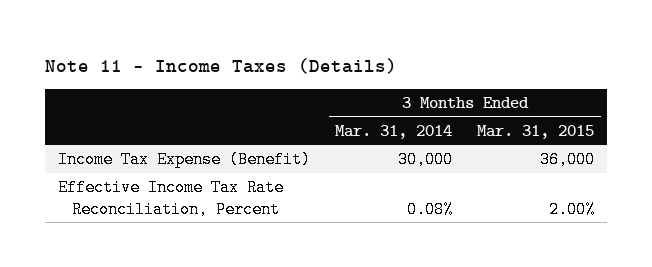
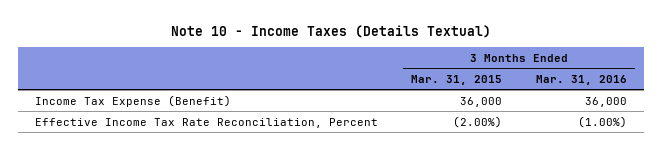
[45,57,398,74] Note 11 - Income Taxes (Details) -> [170,24,491,38] Note 10 - Income Taxes (Details Textual)
[334,124,452,139] Mar. 31, 2014 -> none
none -> [535,74,627,85] Mar. 31, 2016
[549,200,596,218] 2.00% -> [453,115,503,128] (2.00%)

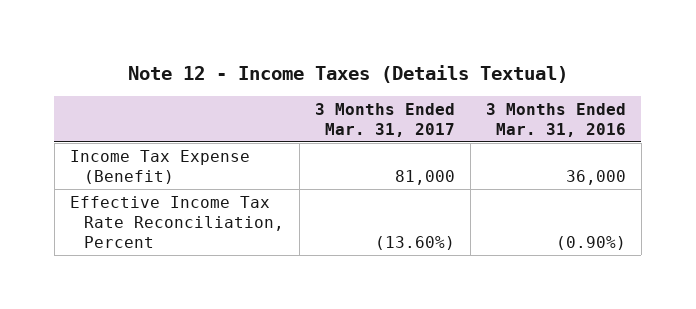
[170,24,491,38] Note 10 - Income Taxes (Details Textual) -> [127,64,568,83] Note 12 - Income Taxes (Details Textual)
[411,74,503,85] Mar. 31, 2015 -> none
none -> [315,102,456,137] 3 Months Ended Mar. 31, 2017
[577,115,627,128] (1.00%) -> [555,236,626,251] (0.90%)

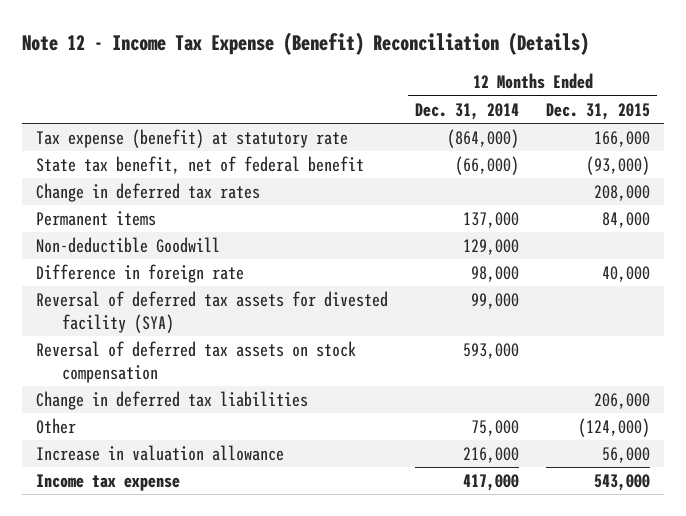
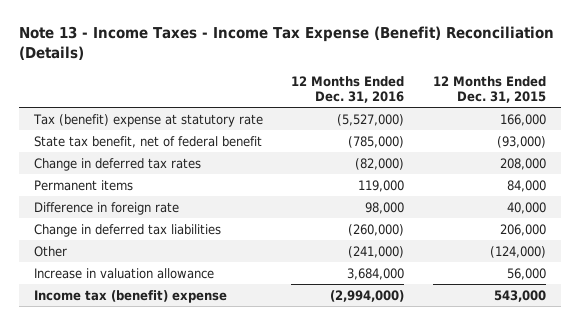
[21,32,589,56] Note 12 - Income Tax Expense (Benefit) Reconciliation (Details) -> [19,26,555,60] Note 13 - Income Taxes - Income Tax Expense (Benefit) Reconciliation (Details)
[415,102,520,120] Dec. 31, 2014 -> none
none -> [291,75,405,103] 12 Months Ended Dec. 31, 2016
[35,129,348,149] Tax expense (benefit) at statutory rate -> [32,113,263,127] Tax (benefit) expense at statutory rate
[35,237,220,254] Non-deductible Goodwill -> none
[35,291,388,333] Reversal of deferred tax assets for divested facility (SYA) -> none
[35,341,356,383] Reversal of deferred tax assets on stock compensation -> none
[35,474,180,492] Income tax expense -> [33,289,227,303] Income tax (benefit) expense

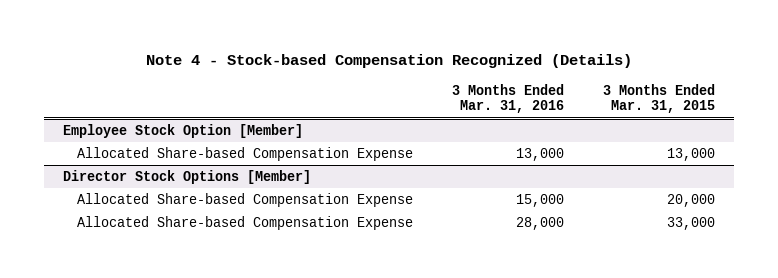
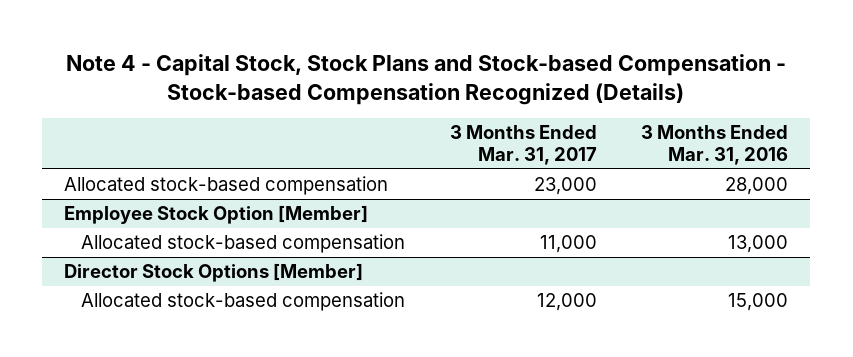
[146,53,633,68] Note 4 - Stock-based Compensation Recognized (Details) -> [66,54,787,105] Note 4 - Capital Stock, Stock Plans and Stock-based Compensation - Stock-based Compensation Recognized (Details)
[602,83,715,114] 3 Months Ended Mar. 31, 2015 -> none
none -> [449,125,597,166] 3 Months Ended Mar. 31, 2017
none -> [64,176,389,196] Allocated stock-based compensation
[76,147,413,162] Allocated Share-based Compensation Expense -> [81,234,406,254] Allocated stock-based compensation
[76,216,413,231] Allocated Share-based Compensation Expense -> none
[76,193,413,208] Allocated Share-based Compensation Expense -> [81,292,406,312] Allocated stock-based compensation

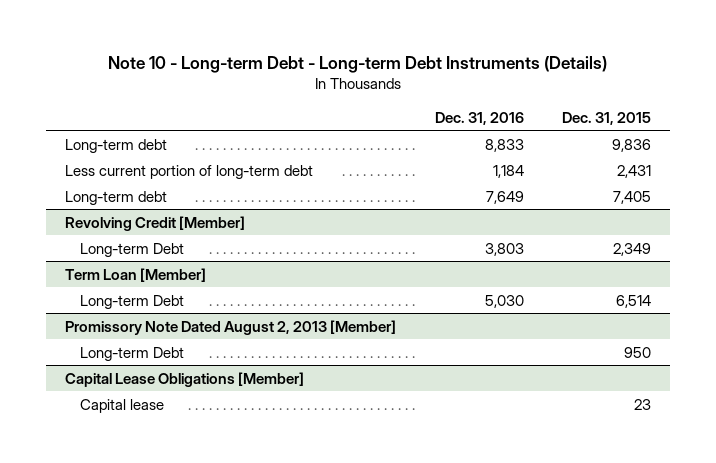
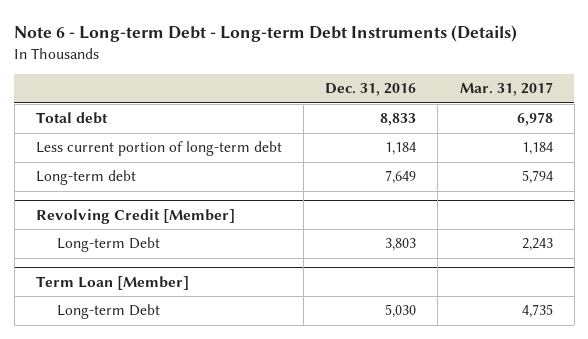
[108,56,608,74] Note 10 - Long-term Debt - Long-term Debt Instruments (Details) -> [14,24,518,42] Note 6 - Long-term Debt - Long-term Debt Instruments (Details)
[562,111,652,125] Dec. 31, 2015 -> none
none -> [459,82,553,97] Mar. 31, 2017
[65,138,168,153] Long-term debt -> [35,112,108,125] Total debt
[65,319,397,335] Promissory Note Dated August 2, 2013 [Member] -> none
[79,346,184,361] Long-term Debt -> none
[65,371,305,387] Capital Lease Obligations [Member] -> none
[79,398,164,413] Capital lease -> none

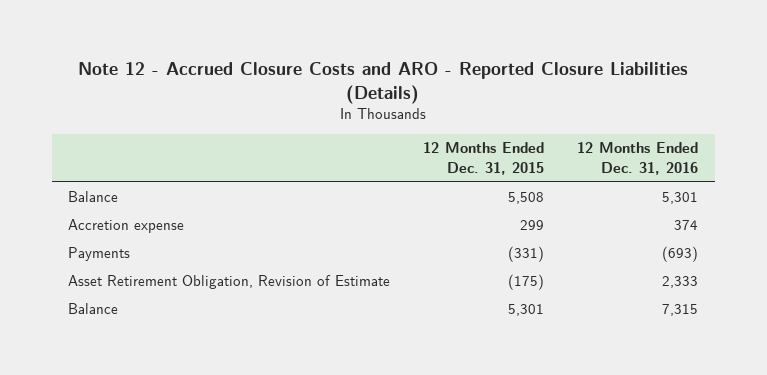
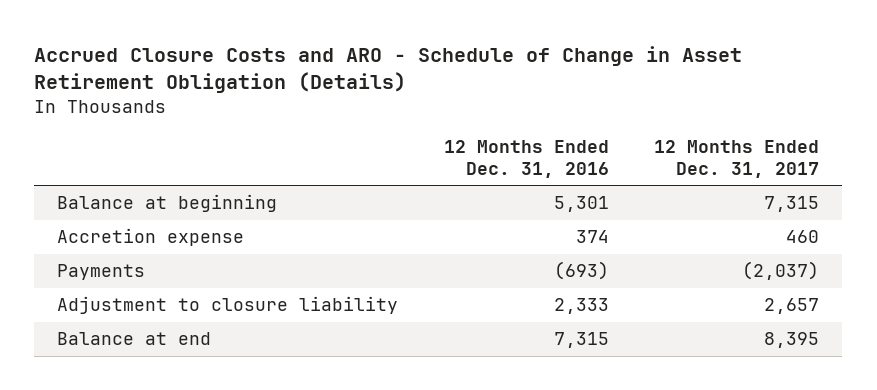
[78,62,689,104] Note 12 - Accrued Closure Costs and ARO - Reported Closure Liabilities (Details) -> [34,45,743,93] Accrued Closure Costs and ARO - Schedule of Change in Asset Retirement Obligation (Details)
[423,142,545,175] 12 Months Ended Dec. 31, 2015 -> none
none -> [654,140,820,179] 12 Months Ended Dec. 31, 2017
[68,191,119,203] Balance -> [57,194,278,213] Balance at beginning
[68,275,391,290] Asset Retirement Obligation, Revision of Estimate -> [57,296,399,315] Adjustment to closure liability
[68,303,119,315] Balance -> [57,332,212,346] Balance at end

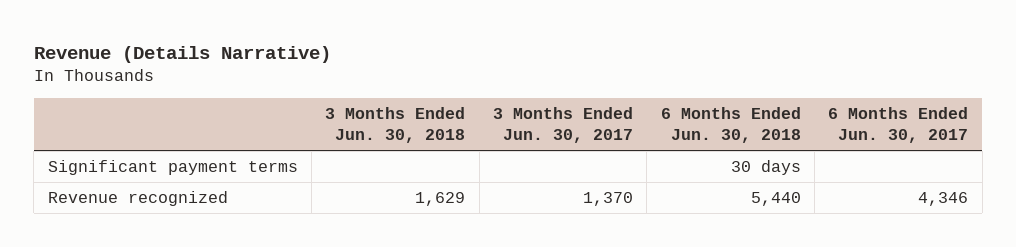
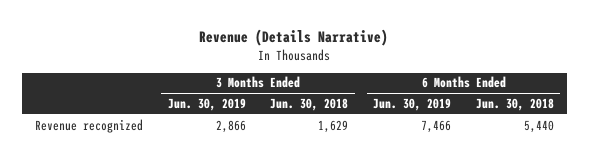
[493,106,634,143] 3 Months Ended Jun. 30, 2017 -> none
[828,106,969,143] 6 Months Ended Jun. 30, 2017 -> none
none -> [167,97,246,111] Jun. 30, 2019
none -> [373,97,452,111] Jun. 30, 2019
[47,160,298,176] Significant payment terms -> none

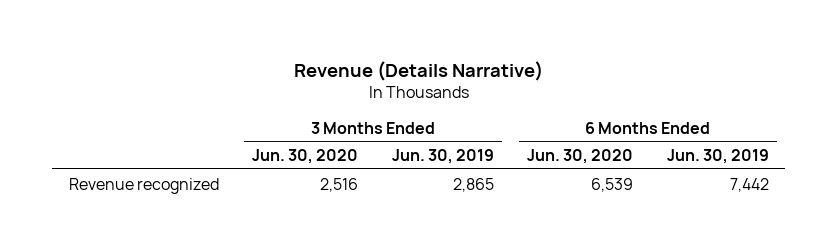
[270,97,349,111] Jun. 30, 2018 -> none
[476,97,555,111] Jun. 30, 2018 -> none
none -> [252,149,359,165] Jun. 30, 2020
none -> [527,149,634,165] Jun. 30, 2020
[215,119,246,133] 2,866 -> [452,177,494,192] 2,865
[421,119,452,133] 7,466 -> [729,177,769,192] 7,442

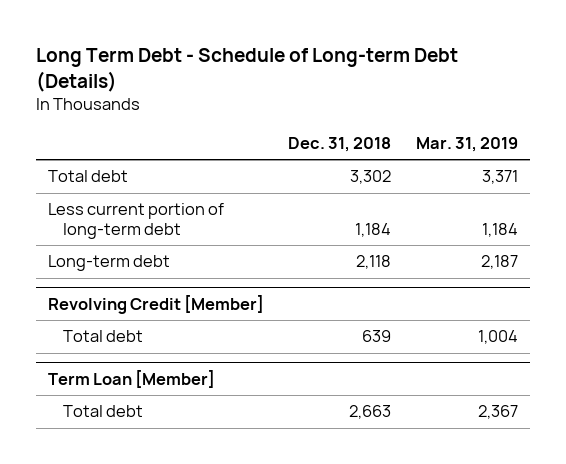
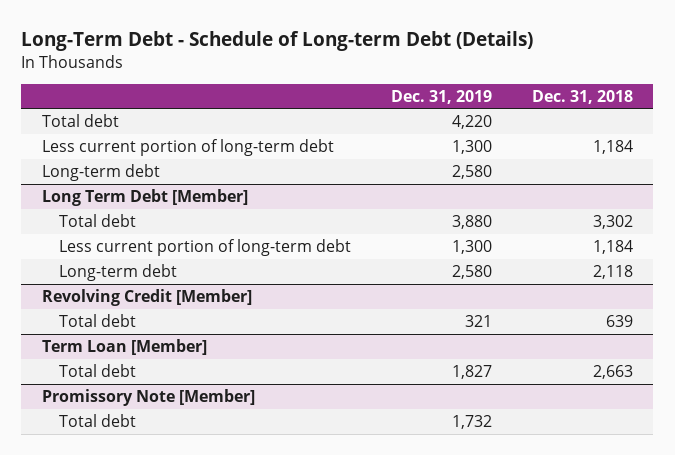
[35,47,458,92] Long Term Debt - Schedule of Long-term Debt (Details) -> [21,31,534,52] Long-Term Debt - Schedule of Long-term Debt (Details)
[415,137,518,153] Mar. 31, 2019 -> none
none -> [390,89,492,104] Dec. 31, 2019
none -> [41,113,119,127] Total debt
none -> [41,138,334,156] Less current portion of long-term debt
none -> [41,163,160,181] Long-term debt
none -> [41,188,248,206] Long Term Debt [Member]
none -> [41,388,255,406] Promissory Note [Member]
none -> [58,413,136,427] Total debt

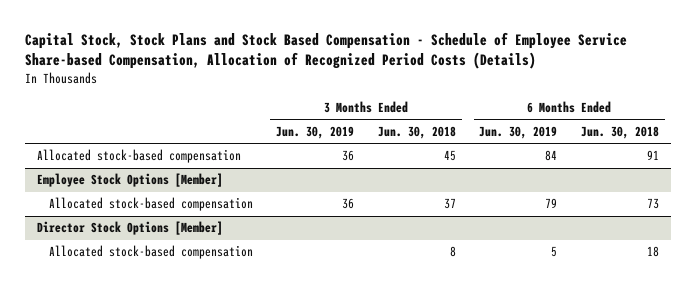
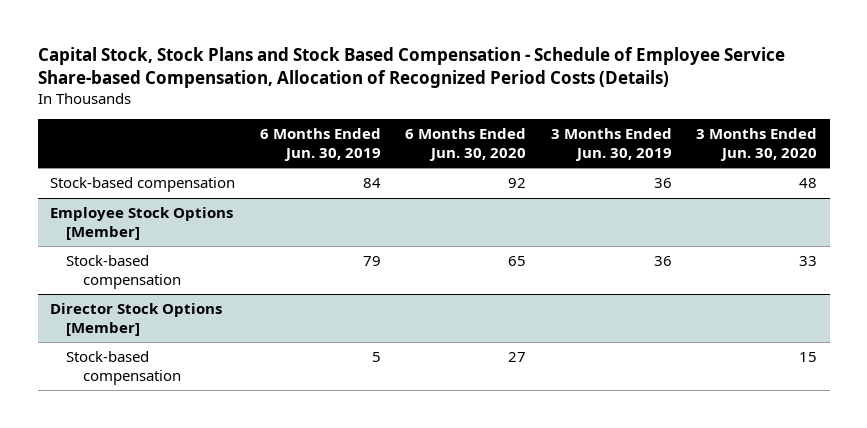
[377,125,456,139] Jun. 30, 2018 -> none
[581,125,660,139] Jun. 30, 2018 -> none
none -> [405,128,527,162] 6 Months Ended Jun. 30, 2020
none -> [696,128,818,162] 3 Months Ended Jun. 30, 2020
[36,149,241,164] Allocated stock-based compensation -> [49,177,235,193] Stock-based compensation
[48,197,253,212] Allocated stock-based compensation -> [66,255,181,289] Stock-based compensation
[48,245,253,260] Allocated stock-based compensation -> [66,351,181,385] Stock-based compensation

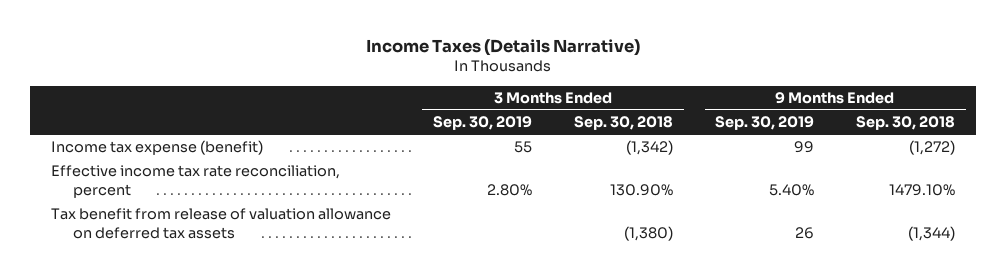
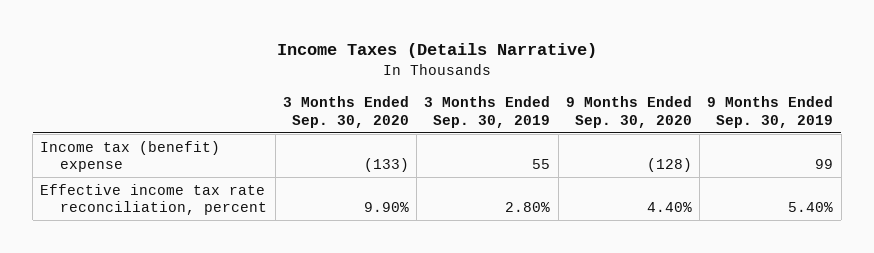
[574,116,674,131] Sep. 30, 2018 -> none
[856,116,956,131] Sep. 30, 2018 -> none
none -> [282,96,409,128] 3 Months Ended Sep. 30, 2020
none -> [565,96,692,128] 9 Months Ended Sep. 30, 2020
[50,140,263,156] Income tax expense (benefit) -> [40,140,221,173] Income tax (benefit) expense
[50,208,391,239] Tax benefit from release of valuation allowance on deferred tax assets -> none

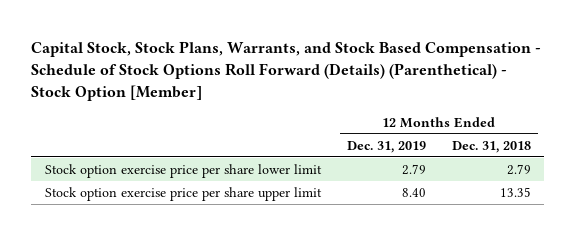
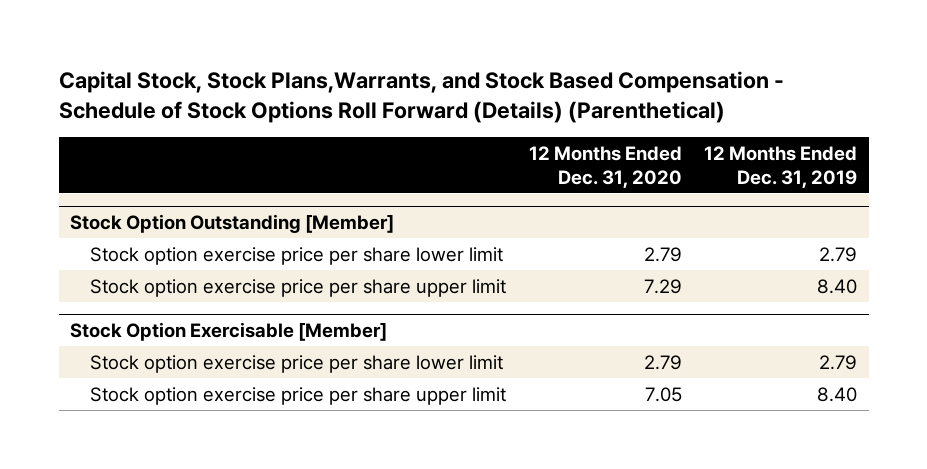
[31,41,542,102] Capital Stock, Stock Plans, Warrants, and Stock Based Compensation - Schedule of Stock Options Roll Forward (Details) (Parenthetical) - Stock Option [Member] -> [58,71,784,123] Capital Stock, Stock Plans,Warrants, and Stock Based Compensation - Schedule of Stock Options Roll Forward (Details) (Parenthetical)
[452,140,532,153] Dec. 31, 2018 -> none
none -> [528,145,682,188] 12 Months Ended Dec. 31, 2020
none -> [70,213,395,233] Stock Option Outstanding [Member]
none -> [70,321,388,341] Stock Option Exercisable [Member]
none -> [89,354,503,373] Stock option exercise price per share lower limit
none -> [89,386,506,405] Stock option exercise price per share upper limit

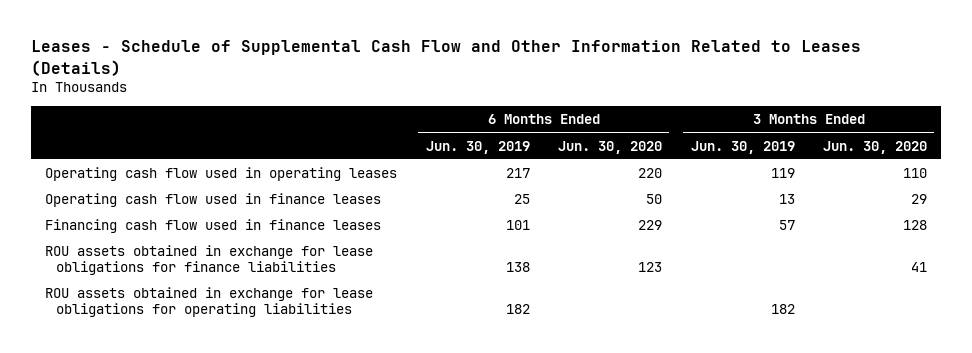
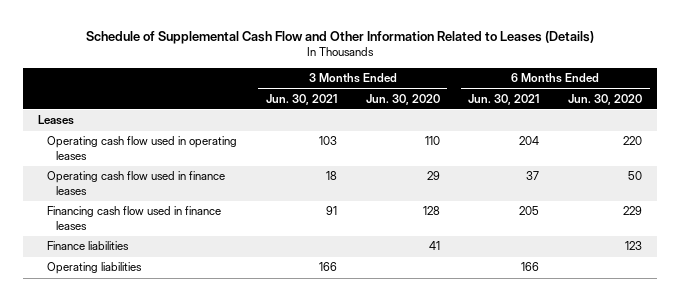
[30,40,861,76] Leases - Schedule of Supplemental Cash Flow and Other Information Related to Leases (Details) -> [86,30,595,44] Schedule of Supplemental Cash Flow and Other Information Related to Leases (Details)
[425,140,530,154] Jun. 30, 2019 -> none
[690,140,795,154] Jun. 30, 2019 -> none
none -> [265,93,337,105] Jun. 30, 2021
none -> [468,93,540,105] Jun. 30, 2021
none -> [37,115,74,126] Leases
[45,245,374,276] ROU assets obtained in exchange for lease obligations for finance liabilities -> [46,241,129,251] Finance liabilities
[45,287,374,318] ROU assets obtained in exchange for lease obligations for operating liabilities -> [46,262,142,275] Operating liabilities

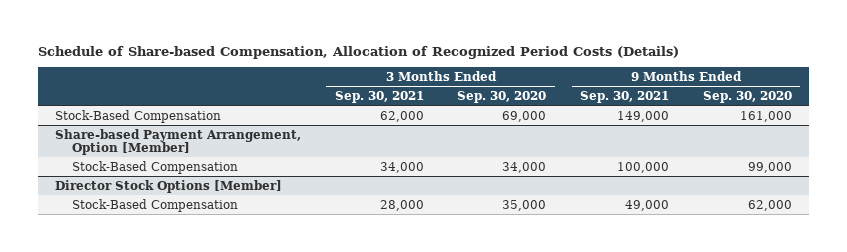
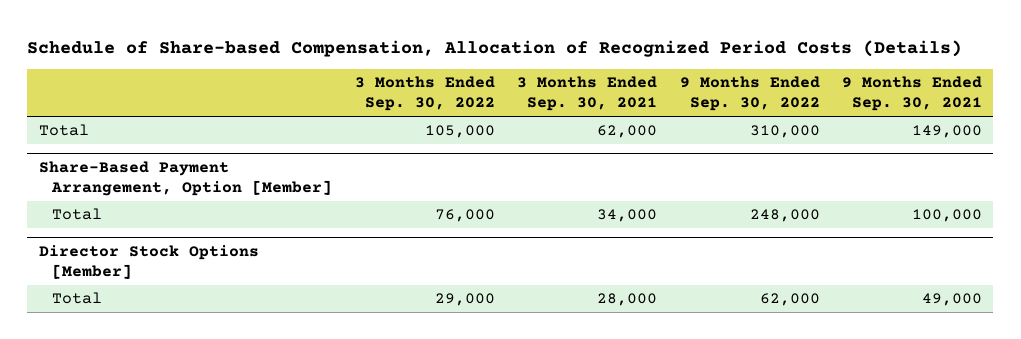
[457,90,547,103] Sep. 30, 2020 -> none
[702,90,792,103] Sep. 30, 2020 -> none
none -> [354,76,495,112] 3 Months Ended Sep. 30, 2022
none -> [679,76,820,112] 9 Months Ended Sep. 30, 2022
[55,109,222,123] Stock-Based Compensation -> [38,124,89,137] Total
[55,128,302,155] Share-based Payment Arrangement, Option [Member] -> [38,161,333,197] Share-Based Payment Arrangement, Option [Member]
[72,160,239,174] Stock-Based Compensation -> [52,208,103,221] Total
[72,198,239,212] Stock-Based Compensation -> [52,292,103,305] Total

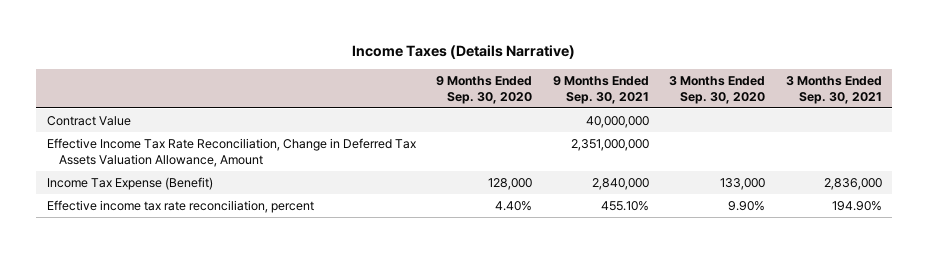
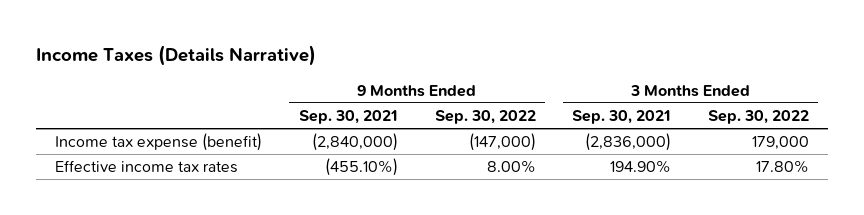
[436,75,533,104] 9 Months Ended Sep. 30, 2020 -> none
[669,75,766,104] 3 Months Ended Sep. 30, 2020 -> none
none -> [434,109,536,124] Sep. 30, 2022
none -> [708,109,810,124] Sep. 30, 2022
[46,116,131,127] Contract Value -> none
[46,138,416,168] Effective Income Tax Rate Reconciliation, Change in Deferred Tax Assets Valuation Allowance, Amount -> none
[46,177,213,191] Income Tax Expense (Benefit) -> [54,133,262,152] Income tax expense (benefit)
[591,178,649,191] 2,840,000 -> [311,133,398,152] (2,840,000)
[823,178,882,191] 2,836,000 -> [585,133,672,152] (2,836,000)
[46,200,314,214] Effective income tax rate reconciliation, percent -> [54,160,238,174] Effective income tax rates
[600,201,649,212] 455.10% -> [324,158,398,177] (455.10%)

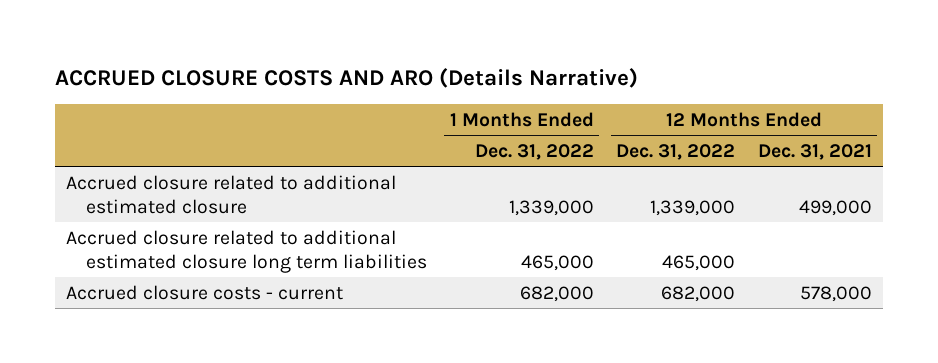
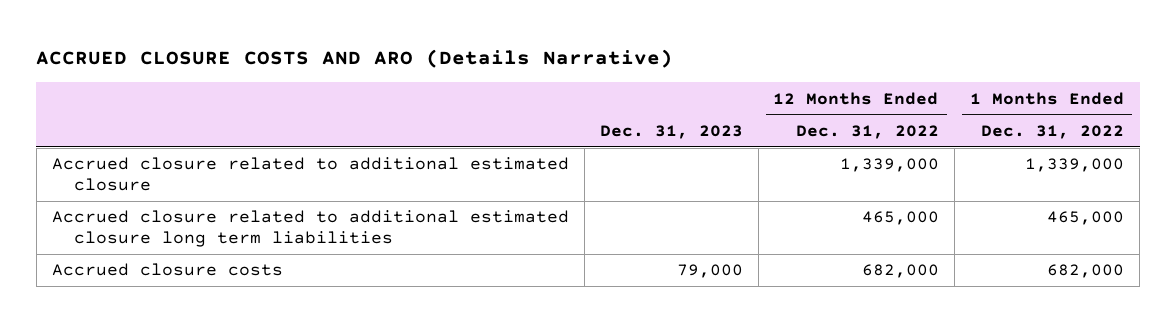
[757,143,872,160] Dec. 31, 2021 -> none
none -> [599,125,743,140] Dec. 31, 2023
[65,284,343,300] Accrued closure costs - current -> [51,263,283,277] Accrued closure costs

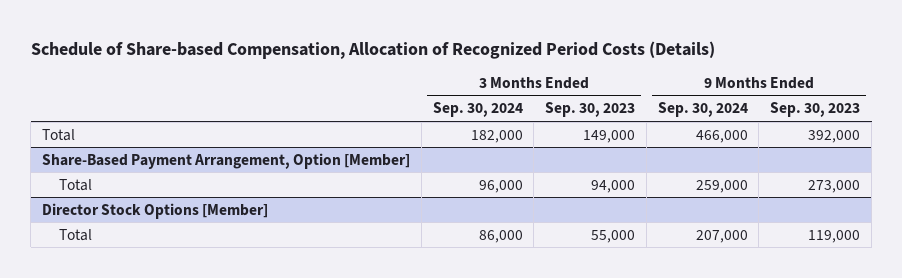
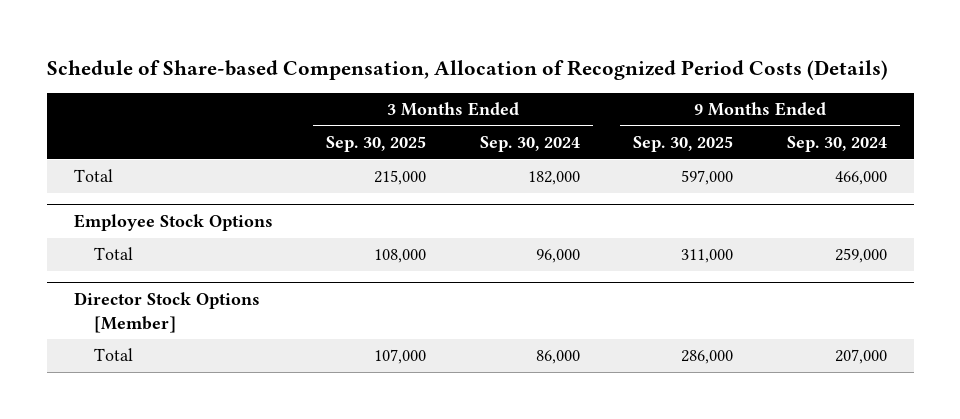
[545,102,636,118] Sep. 30, 2023 -> none
[770,102,861,118] Sep. 30, 2023 -> none
none -> [326,136,427,153] Sep. 30, 2025
none -> [633,136,734,153] Sep. 30, 2025
[41,152,410,169] Share-Based Payment Arrangement, Option [Member] -> [73,214,273,232] Employee Stock Options

